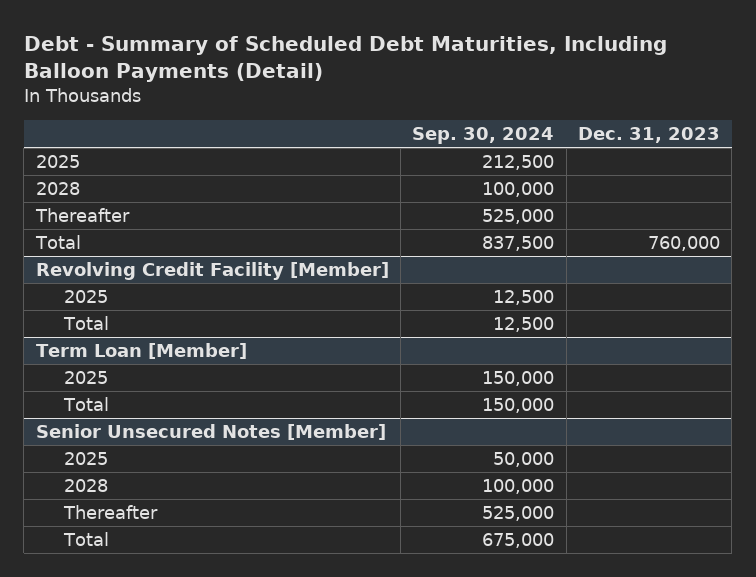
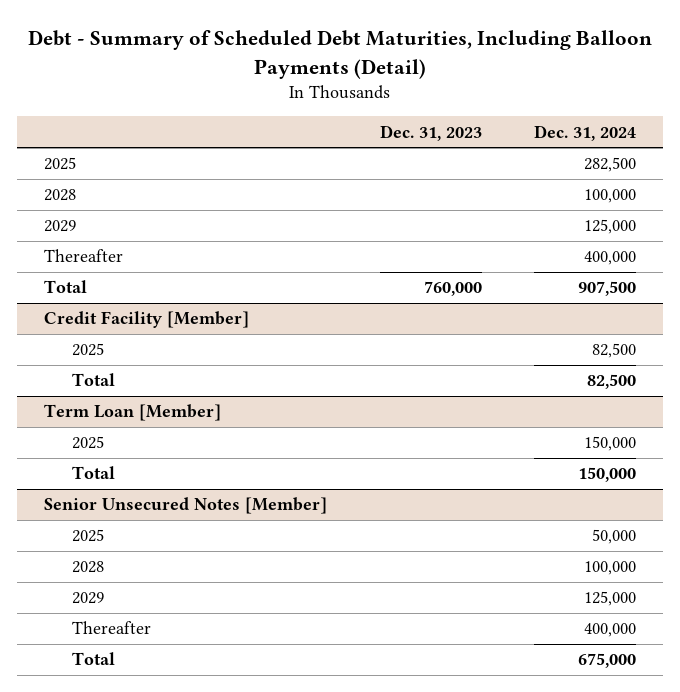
[412,126,555,144] Sep. 30, 2024 -> none
none -> [534,124,637,141] Dec. 31, 2024
none -> [43,220,76,233] 2029
[35,262,389,281] Revolving Credit Facility [Member] -> [43,311,249,329] Credit Facility [Member]
none -> [72,592,105,605] 2029

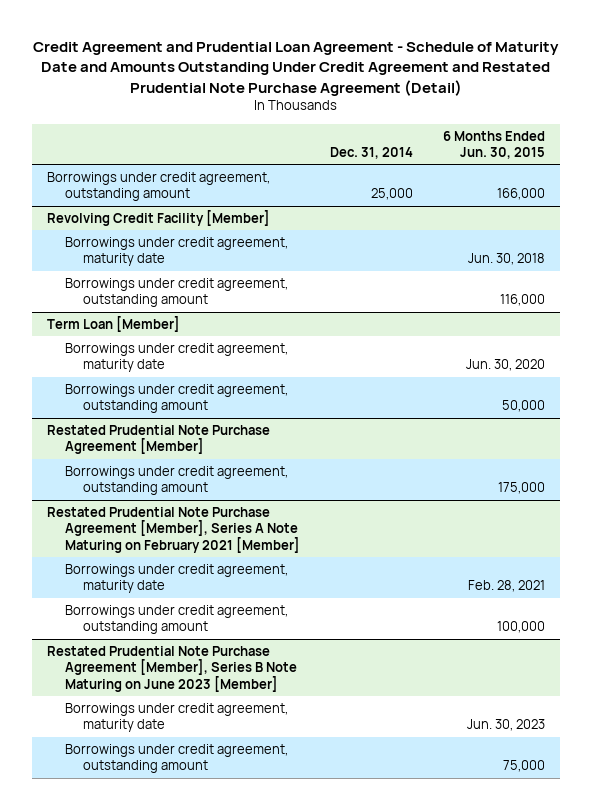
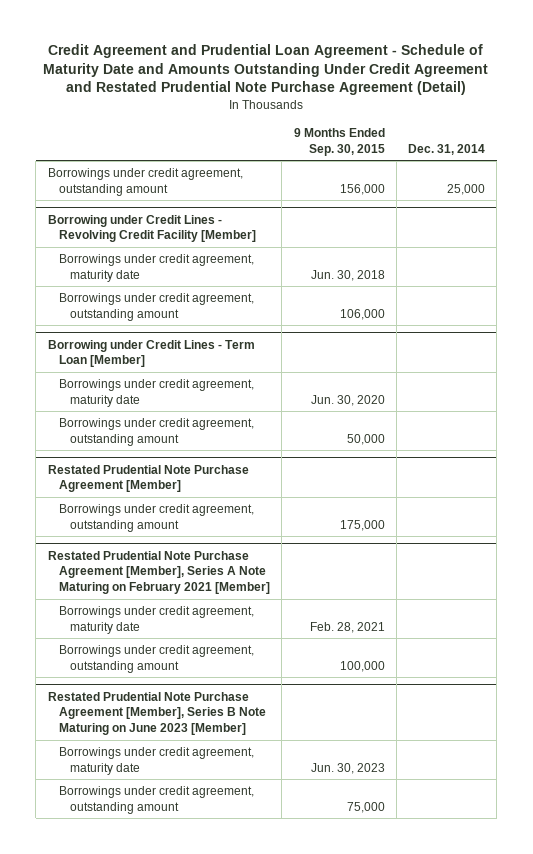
[442,130,545,160] 6 Months Ended Jun. 30, 2015 -> none
none -> [293,127,385,156] 9 Months Ended Sep. 30, 2015
[46,209,270,226] Revolving Credit Facility [Member] -> [47,214,256,243] Borrowing under Credit Lines - Revolving Credit Facility [Member]
[46,315,180,332] Term Loan [Member] -> [47,339,255,368] Borrowing under Credit Lines - Term Loan [Member]

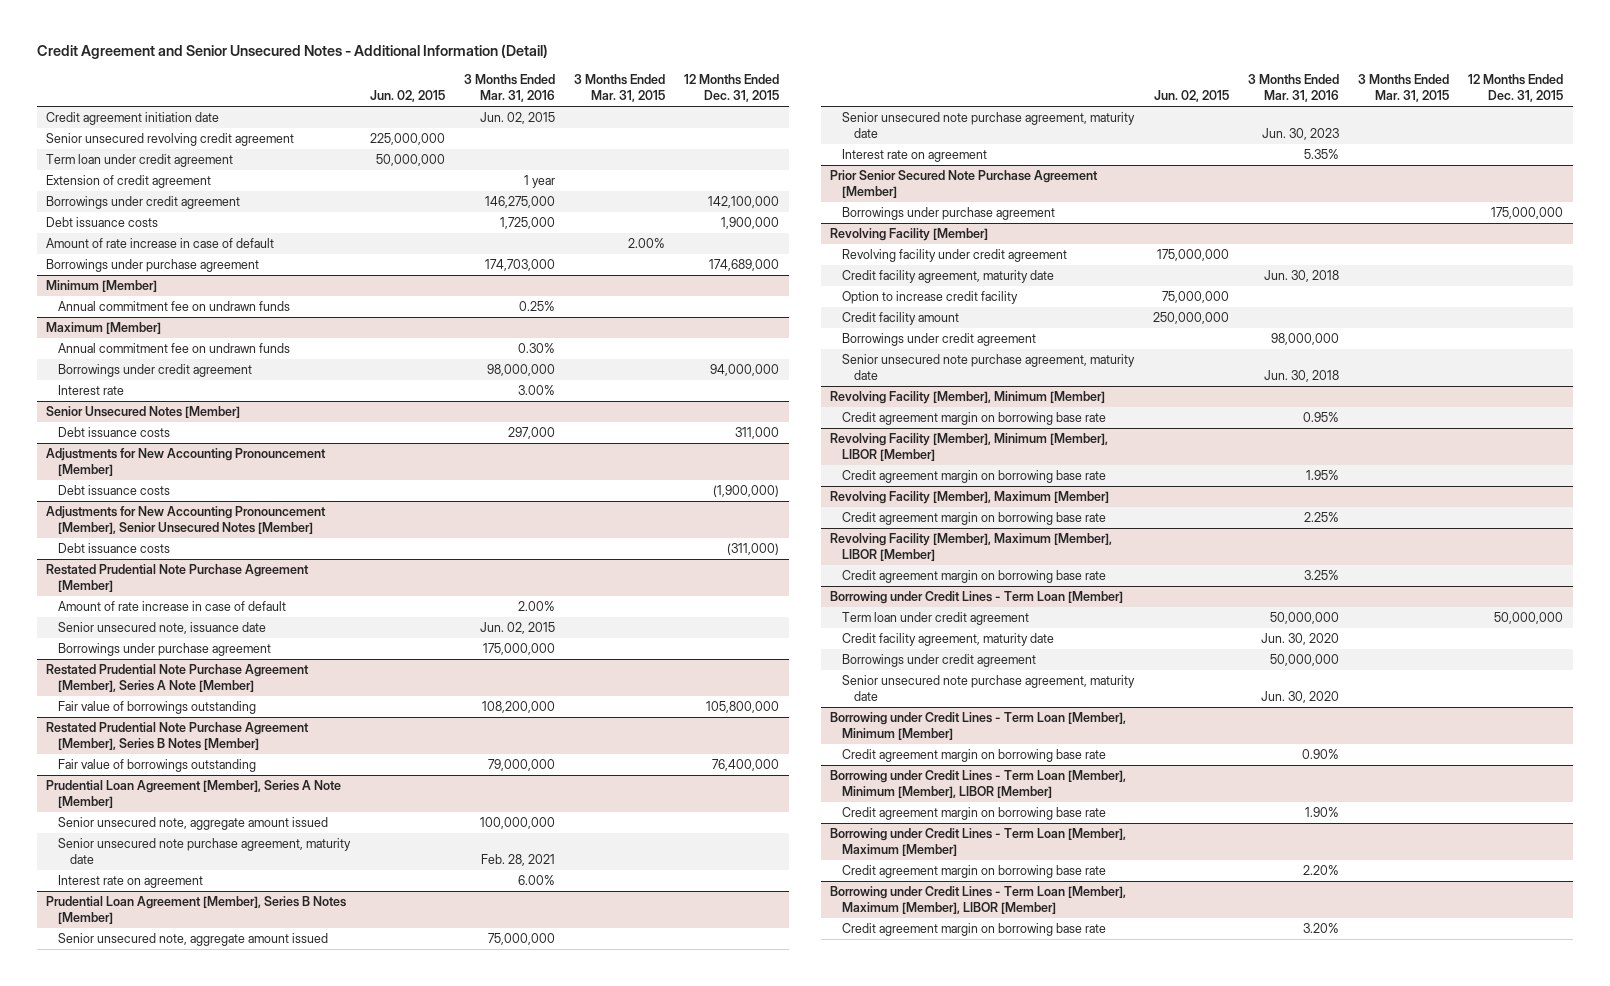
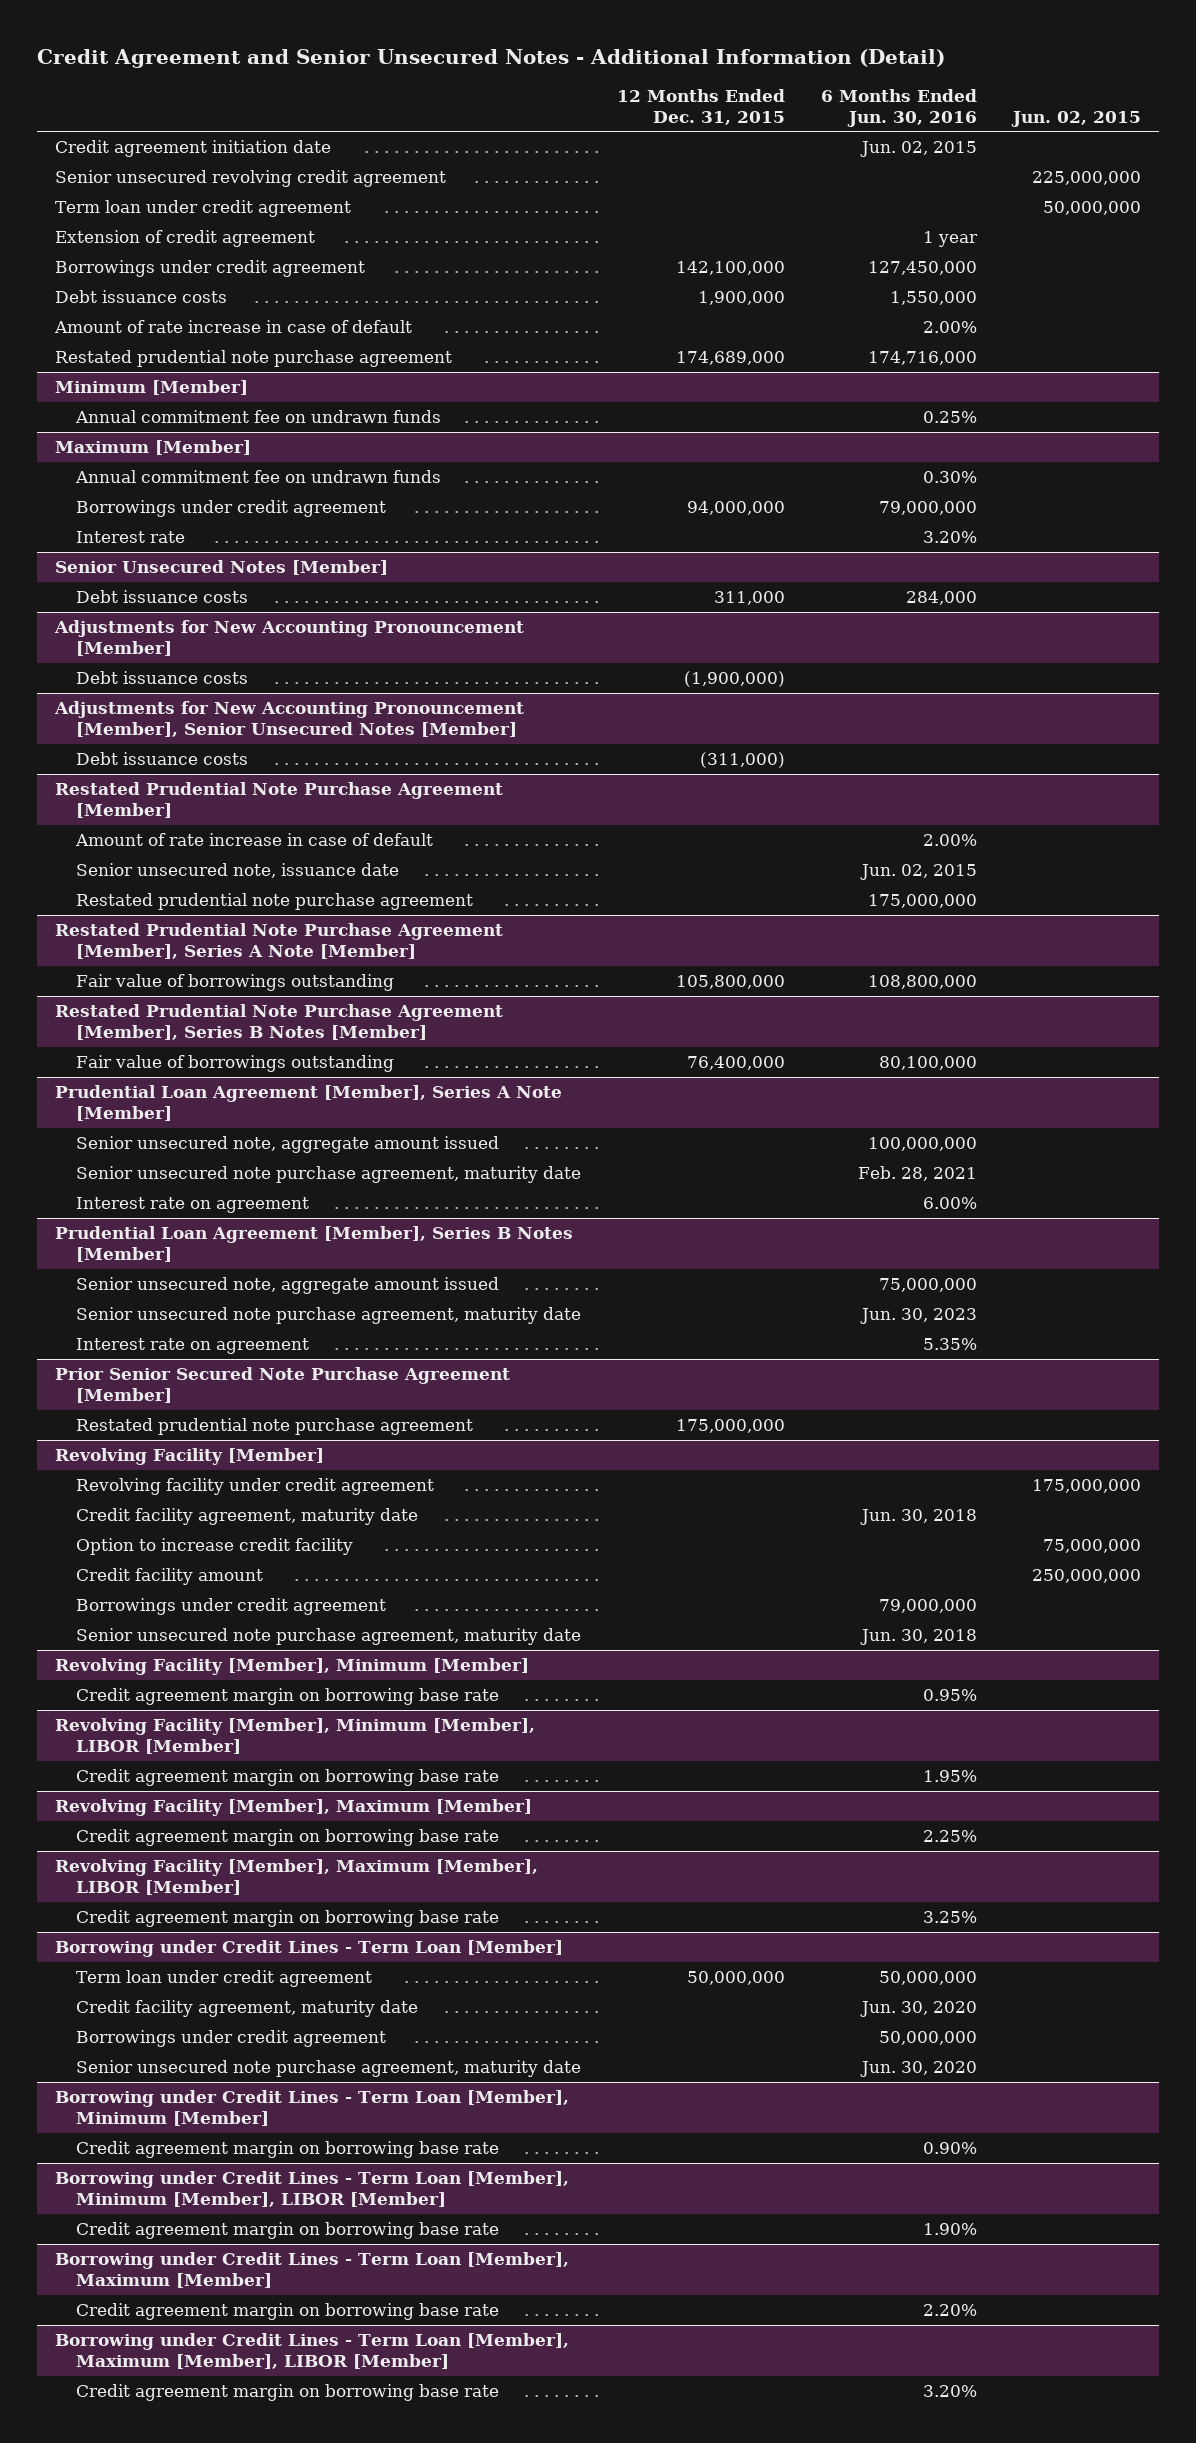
[464,74,556,103] 3 Months Ended Mar. 31, 2016 -> none
[574,74,666,103] 3 Months Ended Mar. 31, 2015 -> none
none -> [820,88,977,127] 6 Months Ended Jun. 30, 2016
[46,259,260,273] Borrowings under purchase agreement -> [55,350,453,368] Restated prudential note purchase agreement
[58,643,272,657] Borrowings under purchase agreement -> [75,893,473,911] Restated prudential note purchase agreement
[842,207,1056,221] Borrowings under purchase agreement -> [75,1418,473,1436] Restated prudential note purchase agreement

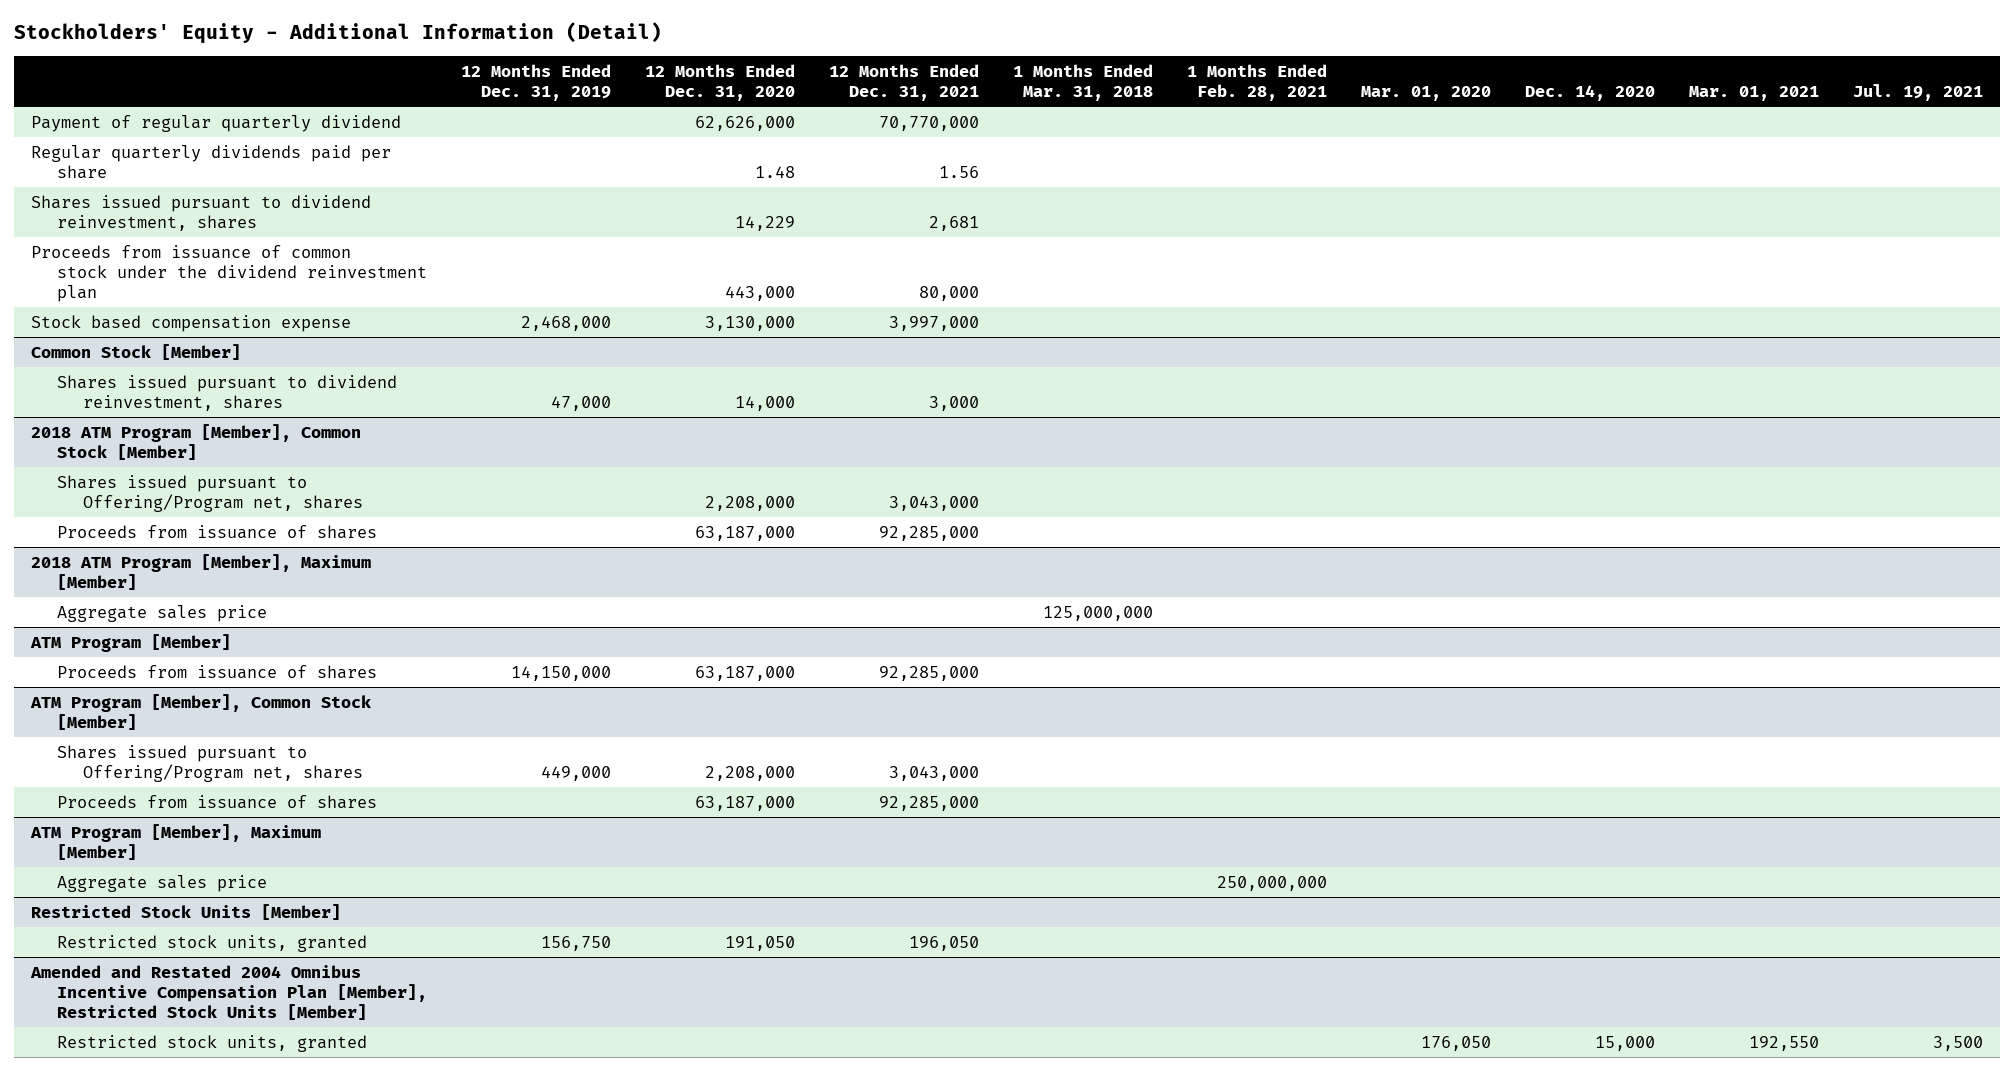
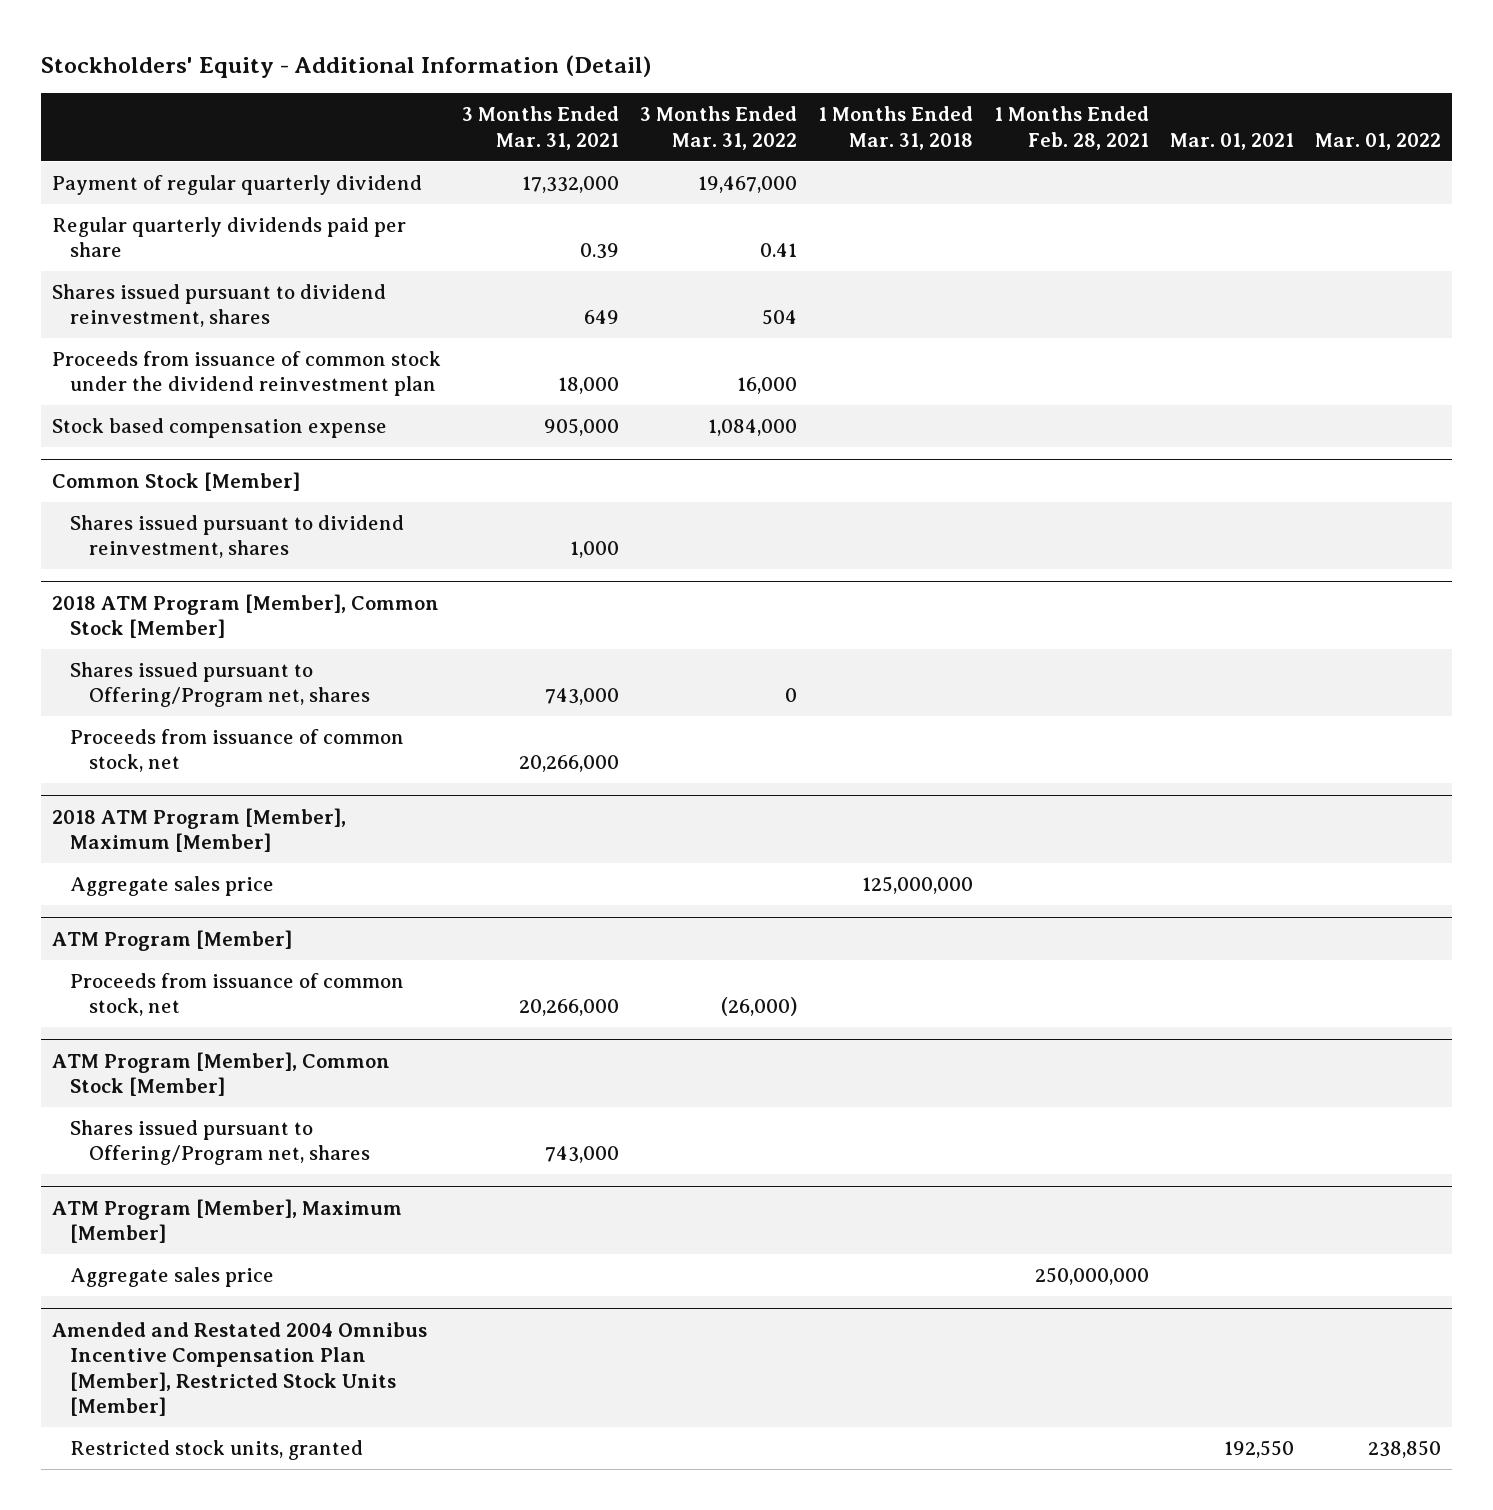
[460,63,611,101] 12 Months Ended Dec. 31, 2019 -> none
[644,63,795,101] 12 Months Ended Dec. 31, 2020 -> none
[828,63,979,101] 12 Months Ended Dec. 31, 2021 -> none
[1360,85,1491,101] Mar. 01, 2020 -> none
[1524,84,1655,101] Dec. 14, 2020 -> none
[1853,83,1984,101] Jul. 19, 2021 -> none
none -> [461,106,619,150] 3 Months Ended Mar. 31, 2021
none -> [640,106,798,150] 3 Months Ended Mar. 31, 2022
none -> [1315,132,1442,150] Mar. 01, 2022
[56,524,377,539] Proceeds from issuance of shares -> [70,728,405,773] Proceeds from issuance of common stock, net
[56,664,377,679] Proceeds from issuance of shares -> [70,972,405,1017] Proceeds from issuance of common stock, net
[56,794,377,809] Proceeds from issuance of shares -> none
[30,903,341,920] Restricted Stock Units [Member] -> none
[56,934,367,952] Restricted stock units, granted -> none

